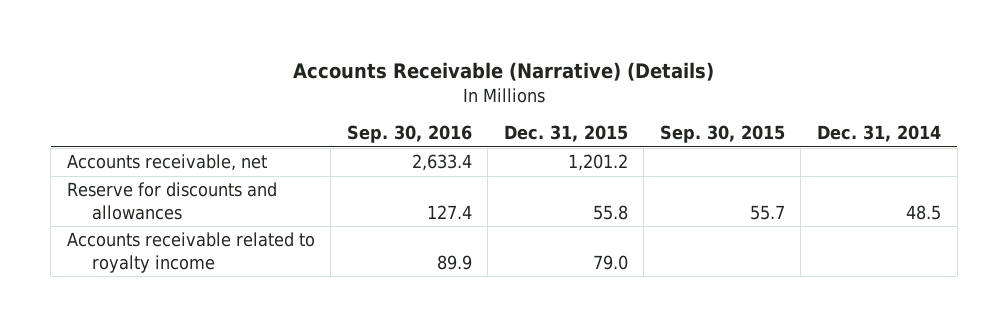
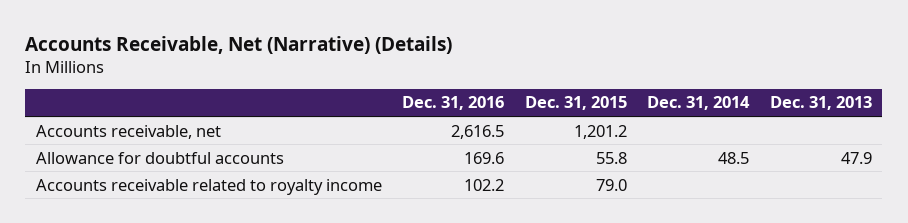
[292,61,714,81] Accounts Receivable (Narrative) (Details) -> [25,35,453,54] Accounts Receivable, Net (Narrative) (Details)
[346,125,472,144] Sep. 30, 2016 -> none
[659,125,785,144] Sep. 30, 2015 -> none
none -> [402,96,505,111] Dec. 31, 2016
none -> [770,96,873,111] Dec. 31, 2013
[66,182,277,220] Reserve for discounts and allowances -> [35,151,284,164] Allowance for doubtful accounts

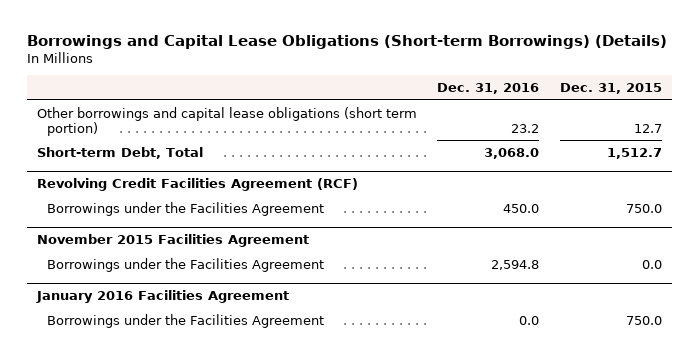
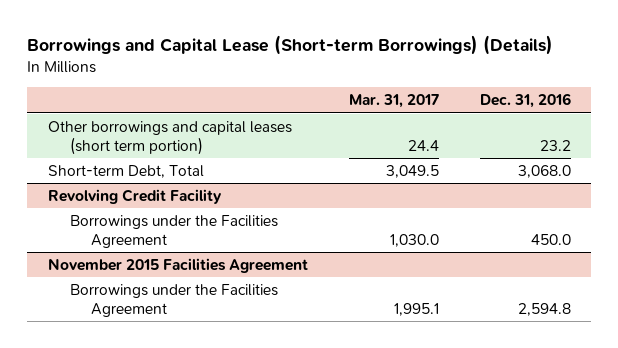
[26,34,667,49] Borrowings and Capital Lease Obligations (Short-term Borrowings) (Details) -> [27,35,554,56] Borrowings and Capital Lease (Short-term Borrowings) (Details)
[559,83,662,95] Dec. 31, 2015 -> none
none -> [348,94,439,109] Mar. 31, 2017
[36,106,417,136] Other borrowings and capital lease obligations (short term portion) -> [47,120,292,156] Other borrowings and capital leases (short term portion)
[36,178,358,192] Revolving Credit Facilities Agreement (RCF) -> [47,188,222,204] Revolving Credit Facility
[35,290,289,304] January 2016 Facilities Agreement -> none
[46,313,324,328] Borrowings under the Facilities Agreement -> none

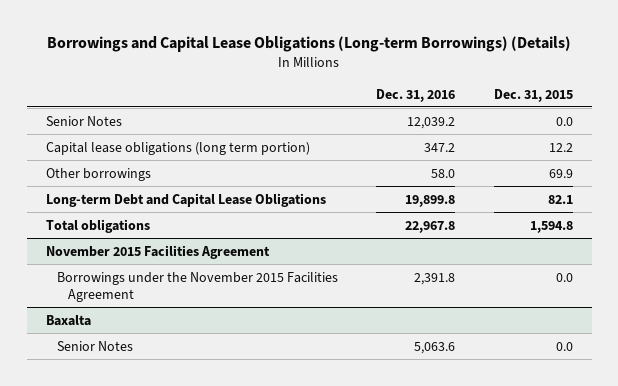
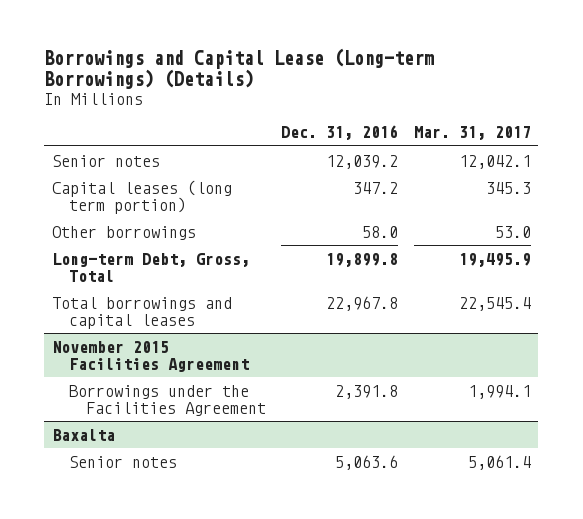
[47,36,572,53] Borrowings and Capital Lease Obligations (Long-term Borrowings) (Details) -> [44,48,435,90] Borrowings and Capital Lease (Long-term Borrowings) (Details)
[493,88,573,102] Dec. 31, 2015 -> none
none -> [413,126,531,141] Mar. 31, 2017
[45,115,122,126] Senior Notes -> [51,154,160,167] Senior notes
[45,141,310,155] Capital lease obligations (long term portion) -> [51,179,232,214] Capital leases (long term portion)
[45,192,326,207] Long-term Debt and Capital Lease Obligations -> [51,252,250,282] Long-term Debt, Gross, Total
[45,218,150,233] Total obligations -> [51,296,232,329] Total borrowings and capital leases
[57,271,339,302] Borrowings under the November 2015 Facilities Agreement -> [68,384,267,416] Borrowings under the Facilities Agreement
[57,340,134,351] Senior Notes -> [68,455,177,468] Senior notes

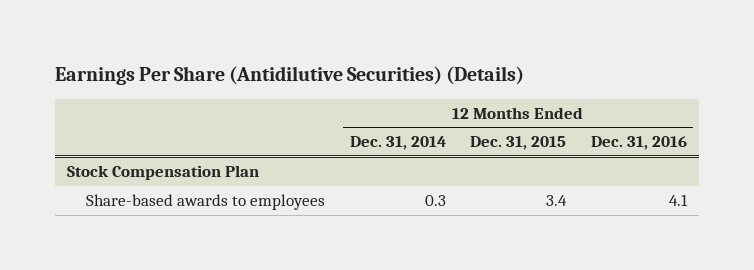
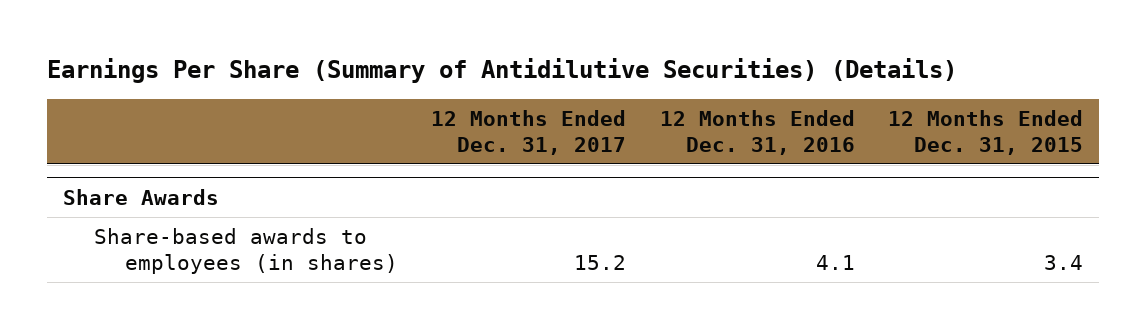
[54,66,524,86] Earnings Per Share (Antidilutive Securities) (Details) -> [46,58,957,84] Earnings Per Share (Summary of Antidilutive Securities) (Details)
[349,136,446,151] Dec. 31, 2014 -> none
none -> [431,109,627,155] 12 Months Ended Dec. 31, 2017
[67,165,260,181] Stock Compensation Plan -> [63,189,220,206] Share Awards
[85,194,325,211] Share-based awards to employees -> [94,228,399,274] Share-based awards to employees (in shares)

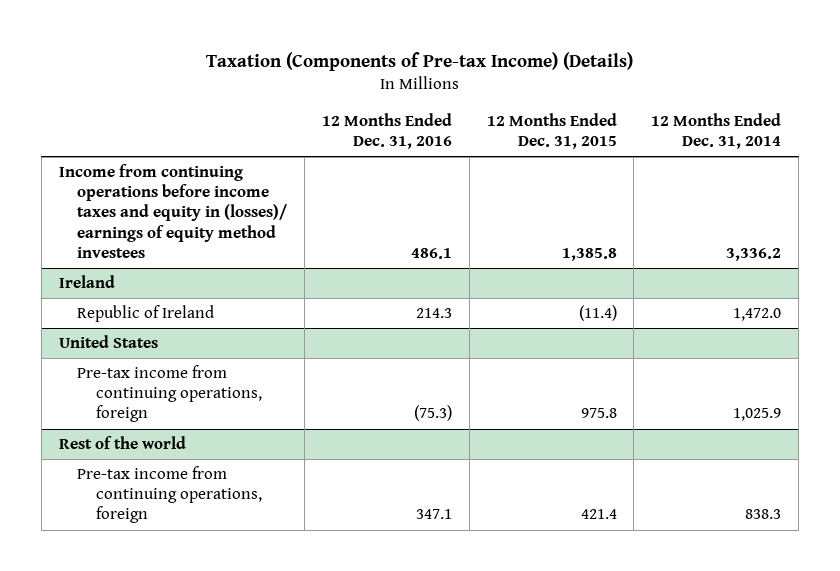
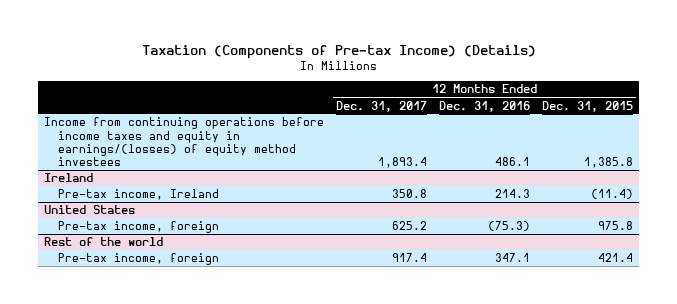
[651,112,782,149] 12 Months Ended Dec. 31, 2014 -> none
none -> [336,100,428,112] Dec. 31, 2017
[58,164,288,258] Income from continuing operations before income taxes and equity in (losses)/ earnings of equity method investees -> [44,117,325,167] Income from continuing operations before income taxes and equity in earnings/(losses) of equity method investees
[77,305,215,323] Republic of Ireland -> [58,189,220,201] Pre-tax income, Ireland
[77,365,263,423] Pre-tax income from continuing operations, foreign -> [58,221,220,234] Pre-tax income, foreign
[77,466,263,524] Pre-tax income from continuing operations, foreign -> [58,253,220,266] Pre-tax income, foreign

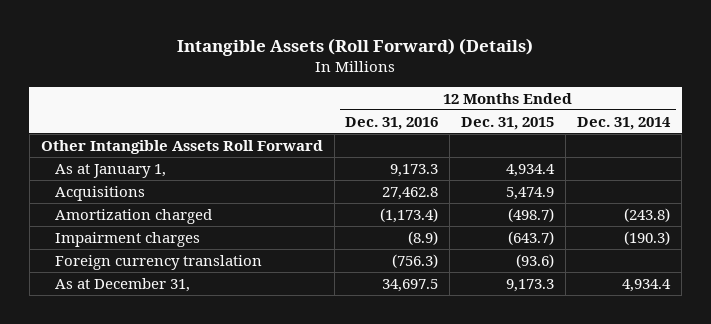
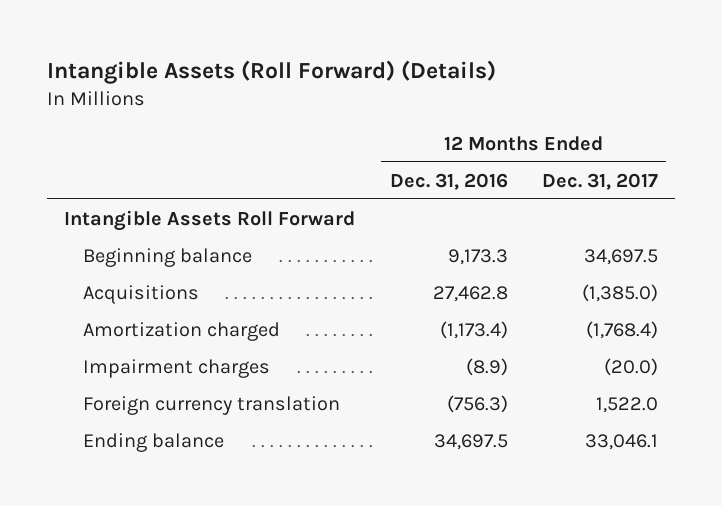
[461,116,555,130] Dec. 31, 2015 -> none
[577,116,672,130] Dec. 31, 2014 -> none
none -> [541,172,658,190] Dec. 31, 2017
[40,139,323,154] Other Intangible Assets Roll Forward -> [64,209,356,231] Intangible Assets Roll Forward
[54,163,166,178] As at January 1, -> [83,247,253,267] Beginning balance
[54,277,190,292] As at December 31, -> [83,432,225,452] Ending balance

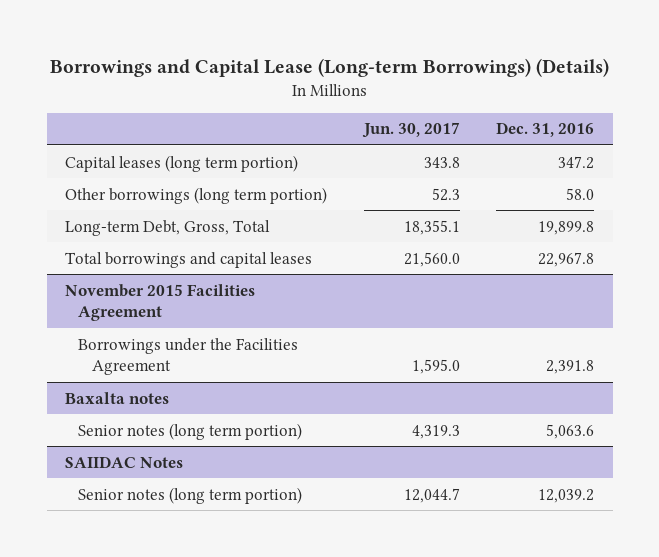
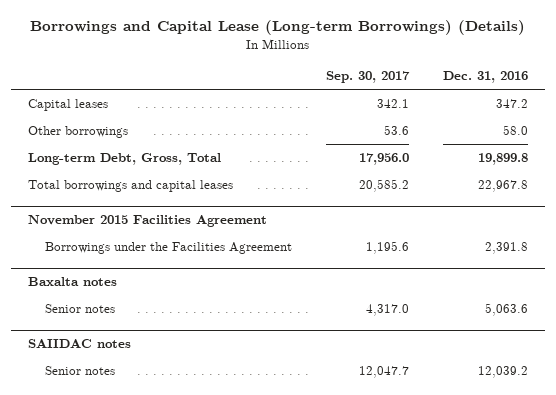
[361,122,460,139] Jun. 30, 2017 -> none
none -> [325,71,410,84] Sep. 30, 2017
[64,154,298,172] Capital leases (long term portion) -> [28,98,109,111] Capital leases
[64,186,327,204] Other borrowings (long term portion) -> [28,125,129,138] Other borrowings
[78,422,303,440] Senior notes (long term portion) -> [44,303,115,313] Senior notes
[64,455,183,468] SAIIDAC Notes -> [28,339,132,349] SAIIDAC notes
[78,486,303,504] Senior notes (long term portion) -> [44,365,115,375] Senior notes

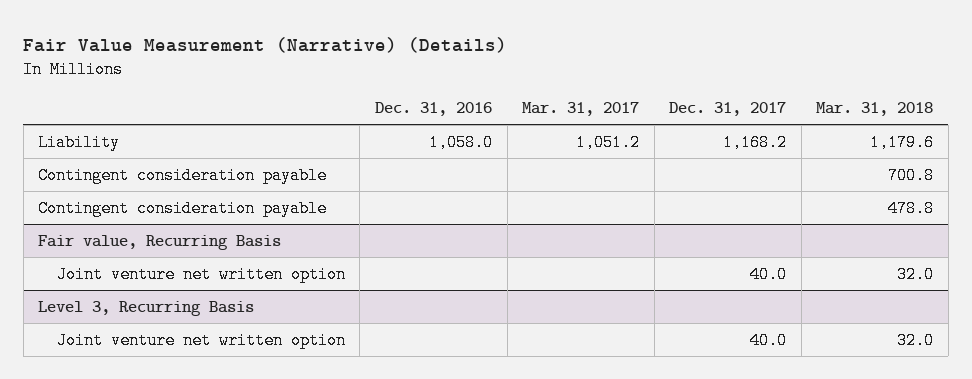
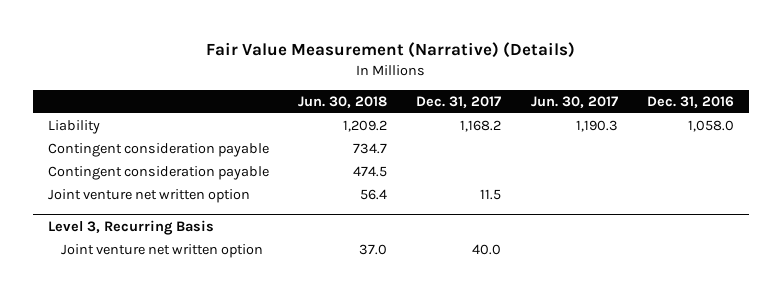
[522,102,640,117] Mar. 31, 2017 -> none
[816,102,934,117] Mar. 31, 2018 -> none
none -> [298,96,388,109] Jun. 30, 2018
none -> [530,96,618,109] Jun. 30, 2017
[38,234,282,250] Fair value, Recurring Basis -> none
[750,265,788,283] 40.0 -> [480,189,502,201] 11.5

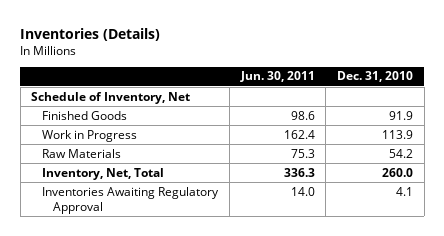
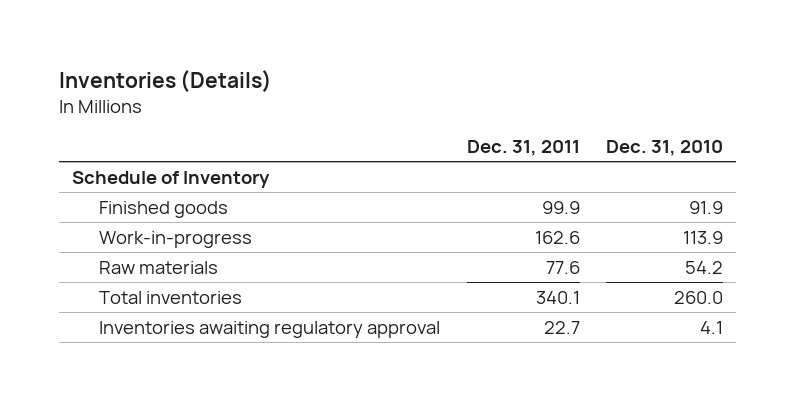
[239,71,315,83] Jun. 30, 2011 -> none
none -> [466,139,580,156] Dec. 31, 2011
[31,91,191,104] Schedule of Inventory, Net -> [72,170,271,188] Schedule of Inventory
[42,110,128,120] Finished Goods -> [99,200,229,218] Finished goods
[42,129,138,142] Work in Progress -> [99,230,253,248] Work-in-progress
[42,148,122,158] Raw Materials -> [99,260,219,274] Raw materials
[42,167,165,180] Inventory, Net, Total -> [99,290,243,304] Total inventories
[42,186,220,214] Inventories Awaiting Regulatory Approval -> [99,320,441,338] Inventories awaiting regulatory approval

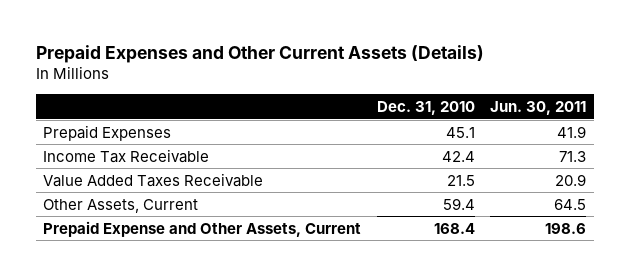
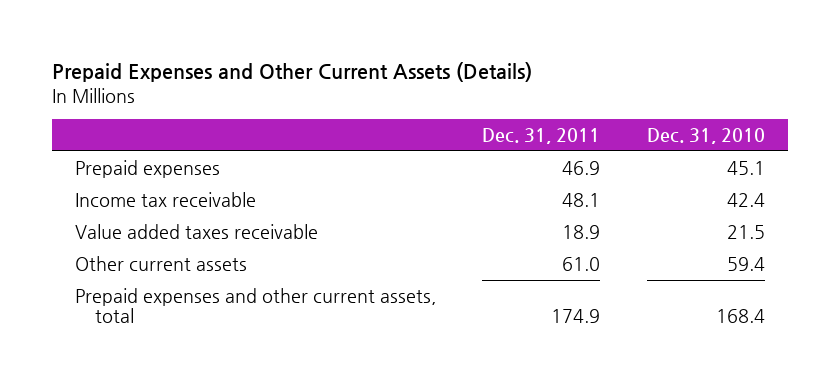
[490,101,587,116] Jun. 30, 2011 -> none
none -> [482,128,601,145] Dec. 31, 2011
[43,124,172,141] Prepaid Expenses -> [74,159,220,178] Prepaid expenses
[43,148,210,163] Income Tax Receivable -> [74,191,256,207] Income tax receivable
[43,172,264,187] Value Added Taxes Receivable -> [74,223,318,239] Value added taxes receivable
[43,198,199,213] Other Assets, Current -> [74,255,247,271] Other current assets
[43,220,362,237] Prepaid Expense and Other Assets, Current -> [74,287,436,323] Prepaid expenses and other current assets, total

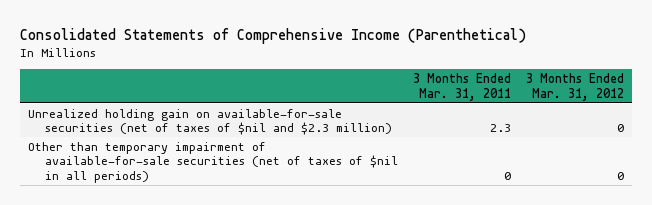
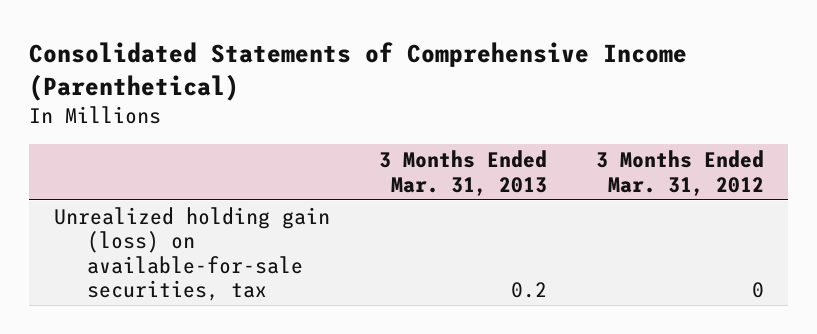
[413,73,512,101] 3 Months Ended Mar. 31, 2011 -> none
none -> [378,150,547,196] 3 Months Ended Mar. 31, 2013
[27,141,399,184] Other than temporary impairment of available-for-sale securities (net of taxes of $nil in all periods) -> none
[27,108,393,136] Unrealized holding gain on available-for-sale securities (net of taxes of $nil and $2.3 million) -> [53,206,330,301] Unrealized holding gain (loss) on available-for-sale securities, tax

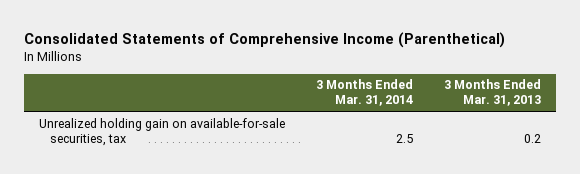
[595,150,764,196] 3 Months Ended Mar. 31, 2012 -> none
none -> [315,79,413,107] 3 Months Ended Mar. 31, 2014
[53,206,330,301] Unrealized holding gain (loss) on available-for-sale securities, tax -> [39,117,286,146] Unrealized holding gain on available-for-sale securities, tax

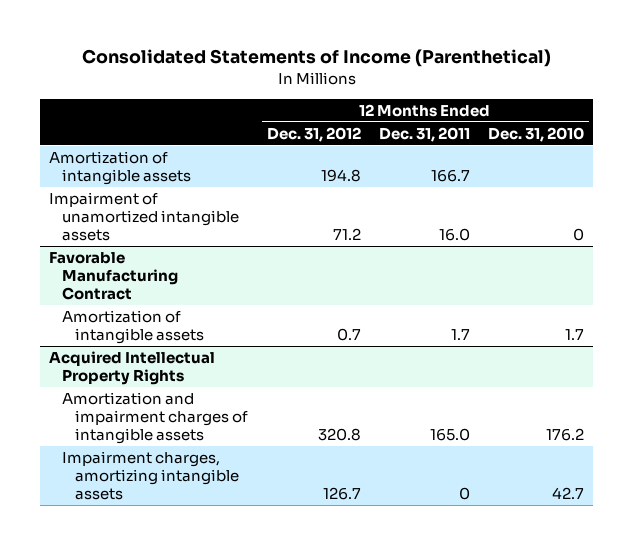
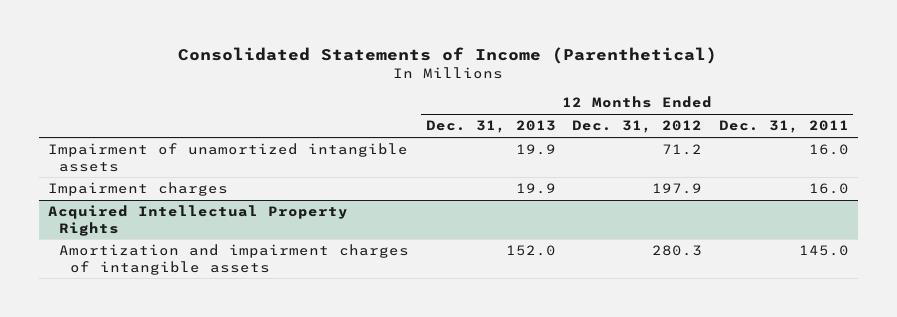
[488,126,585,142] Dec. 31, 2010 -> none
none -> [425,120,556,134] Dec. 31, 2013
[49,150,192,186] Amortization of intangible assets -> none
[49,251,179,301] Favorable Manufacturing Contract -> none
[62,309,205,345] Amortization of intangible assets -> none
none -> [47,182,228,197] Impairment charges
[62,450,240,501] Impairment charges, amortizing intangible assets -> none
[317,428,361,442] 320.8 -> [652,245,703,257] 280.3
[429,428,470,442] 165.0 -> [799,245,850,257] 145.0

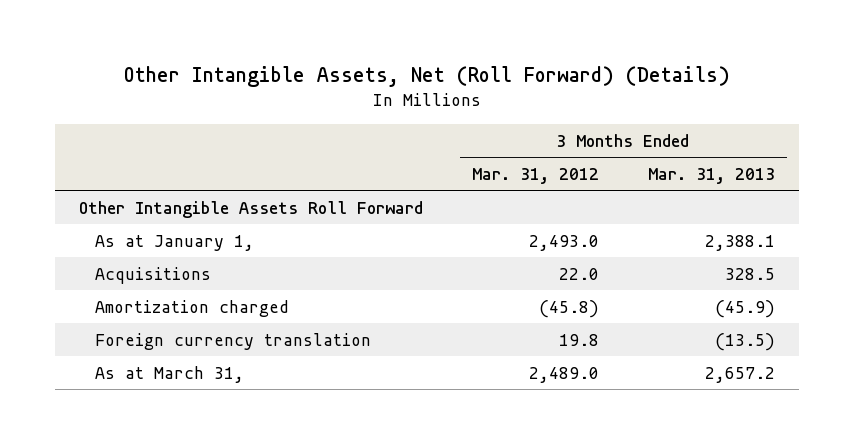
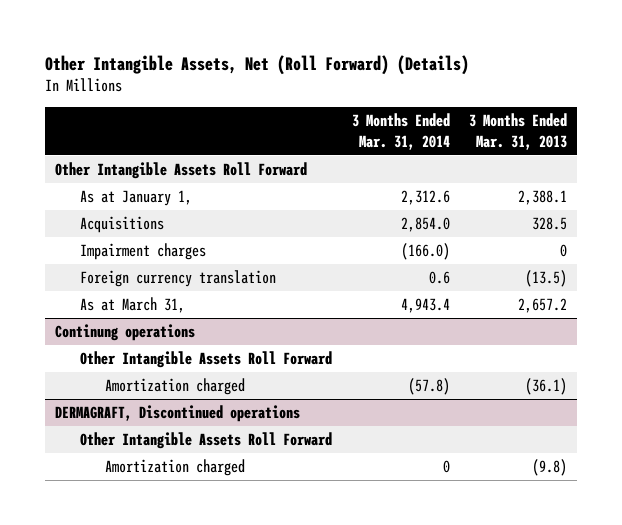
[471,167,599,184] Mar. 31, 2012 -> none
none -> [351,113,450,150] 3 Months Ended Mar. 31, 2014
[95,299,290,317] Amortization charged -> none
none -> [80,243,207,261] Impairment charges
none -> [55,324,196,342] Continung operations
none -> [80,351,333,369] Other Intangible Assets Roll Forward
none -> [105,378,246,396] Amortization charged
none -> [55,405,301,423] DERMAGRAFT, Discontinued operations
none -> [80,432,333,450] Other Intangible Assets Roll Forward
none -> [105,459,246,477] Amortization charged

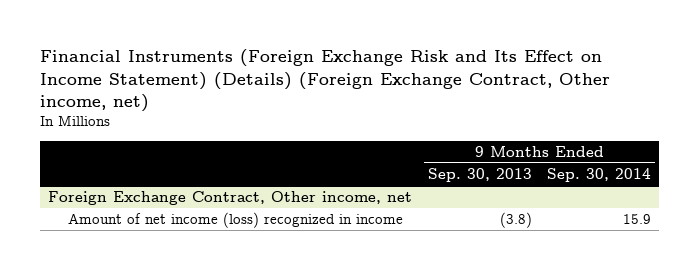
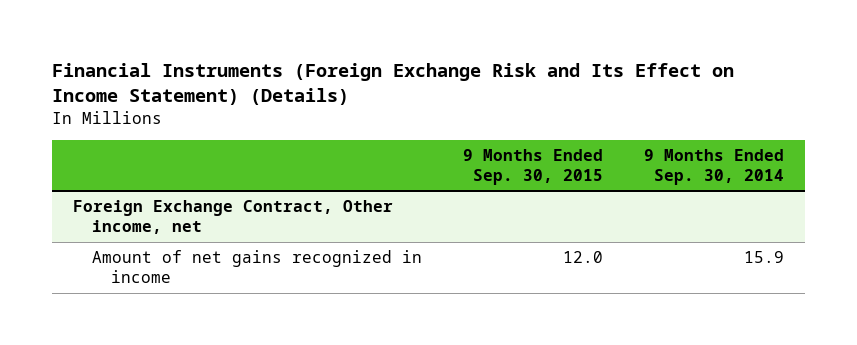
[40,49,611,112] Financial Instruments (Foreign Exchange Risk and Its Effect on Income Statement) (Details) (Foreign Exchange Contract, Other income, net) -> [51,62,734,105] Financial Instruments (Foreign Exchange Risk and Its Effect on Income Statement) (Details)
[427,168,532,183] Sep. 30, 2013 -> none
none -> [463,149,604,185] 9 Months Ended Sep. 30, 2015
[67,212,403,229] Amount of net income (loss) recognized in income -> [91,250,422,284] Amount of net gains recognized in income

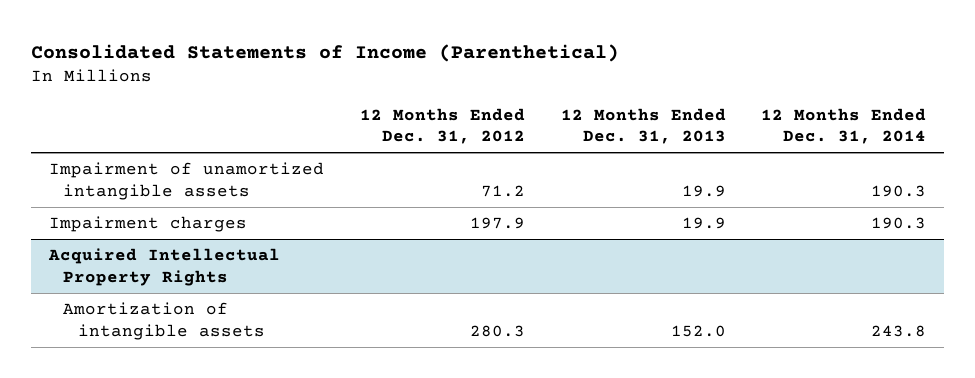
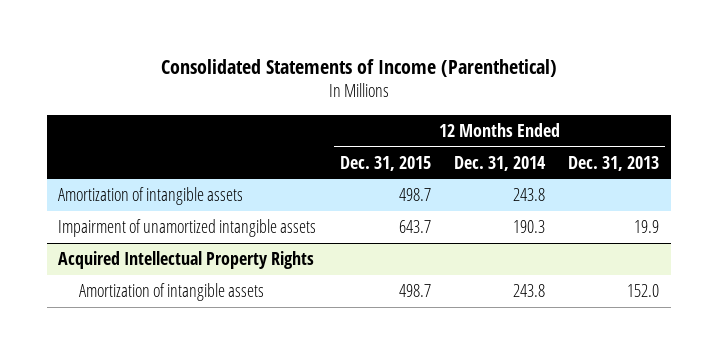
[359,107,525,145] 12 Months Ended Dec. 31, 2012 -> none
none -> [339,155,431,171] Dec. 31, 2015
none -> [58,187,244,206] Amortization of intangible assets
[48,216,247,233] Impairment charges -> none

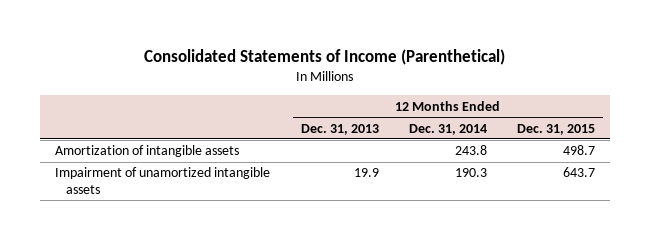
[58,251,315,270] Acquired Intellectual Property Rights -> none
[78,283,264,302] Amortization of intangible assets -> none

